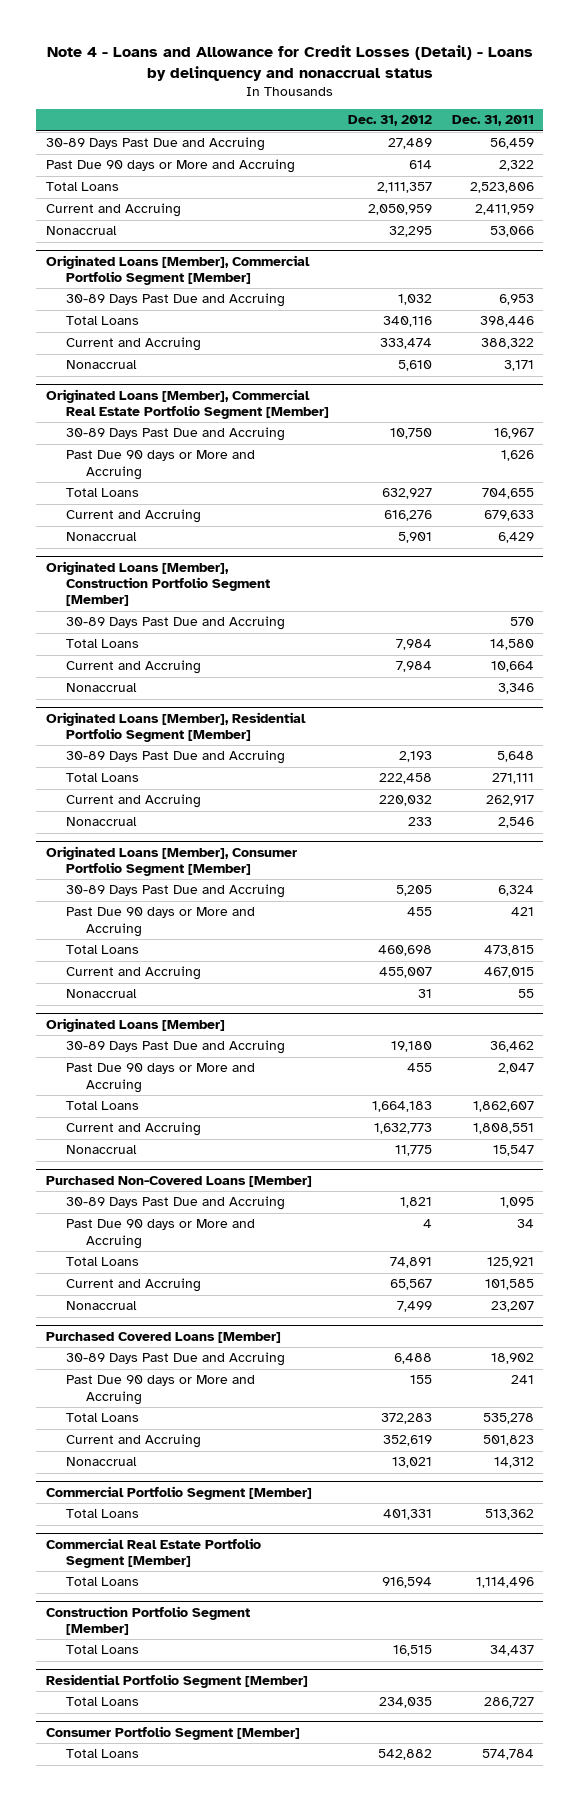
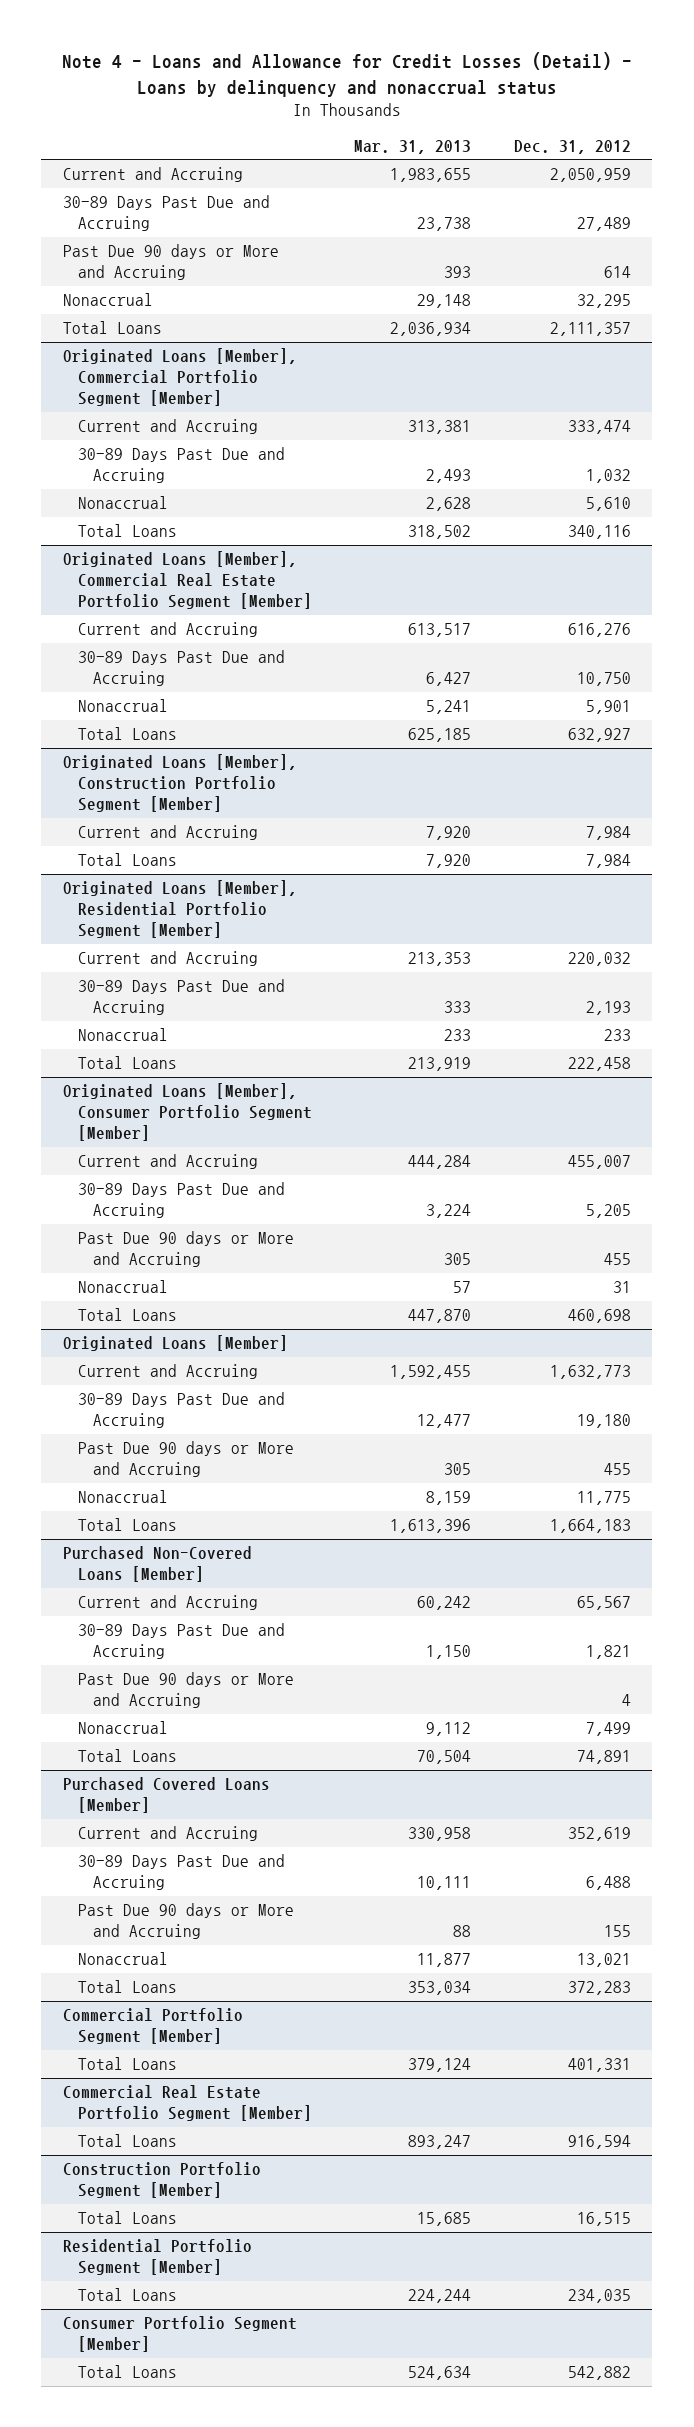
[451,115,534,127] Dec. 31, 2011 -> none
none -> [354,139,472,154] Mar. 31, 2013
[45,203,181,218] Current and Accruing -> [62,167,243,183] Current and Accruing
[45,182,119,192] Total Loans -> [62,321,162,335] Total Loans
[65,293,285,308] 30-89 Days Past Due and Accruing -> [77,447,285,484] 30-89 Days Past Due and Accruing
[65,316,139,326] Total Loans -> [77,524,177,538] Total Loans
[65,450,255,480] Past Due 90 days or More and Accruing -> none
[65,427,285,442] 30-89 Days Past Due and Accruing -> [77,650,285,687] 30-89 Days Past Due and Accruing
[65,488,139,498] Total Loans -> [77,727,177,741] Total Loans
[65,616,285,631] 30-89 Days Past Due and Accruing -> none
[65,683,137,693] Nonaccrual -> none
[65,639,139,649] Total Loans -> [77,853,177,867] Total Loans
[65,750,285,765] 30-89 Days Past Due and Accruing -> [77,979,285,1016] 30-89 Days Past Due and Accruing
[65,773,139,783] Total Loans -> [77,1056,177,1070] Total Loans
[65,966,201,981] Current and Accruing -> [77,1154,258,1170] Current and Accruing
[65,945,139,955] Total Loans -> [77,1308,177,1322] Total Loans
[65,1122,201,1137] Current and Accruing -> [77,1364,258,1380] Current and Accruing
[65,1101,139,1111] Total Loans -> [77,1518,177,1532] Total Loans
[65,1278,201,1293] Current and Accruing -> [77,1595,258,1611] Current and Accruing
[65,1257,139,1267] Total Loans -> [77,1749,177,1763] Total Loans
[65,1434,201,1449] Current and Accruing -> [77,1826,258,1842] Current and Accruing
[65,1413,139,1423] Total Loans -> [77,1980,177,1994] Total Loans

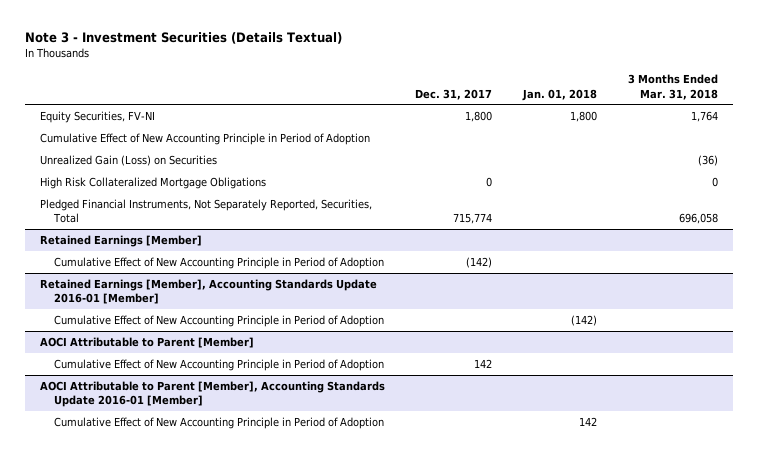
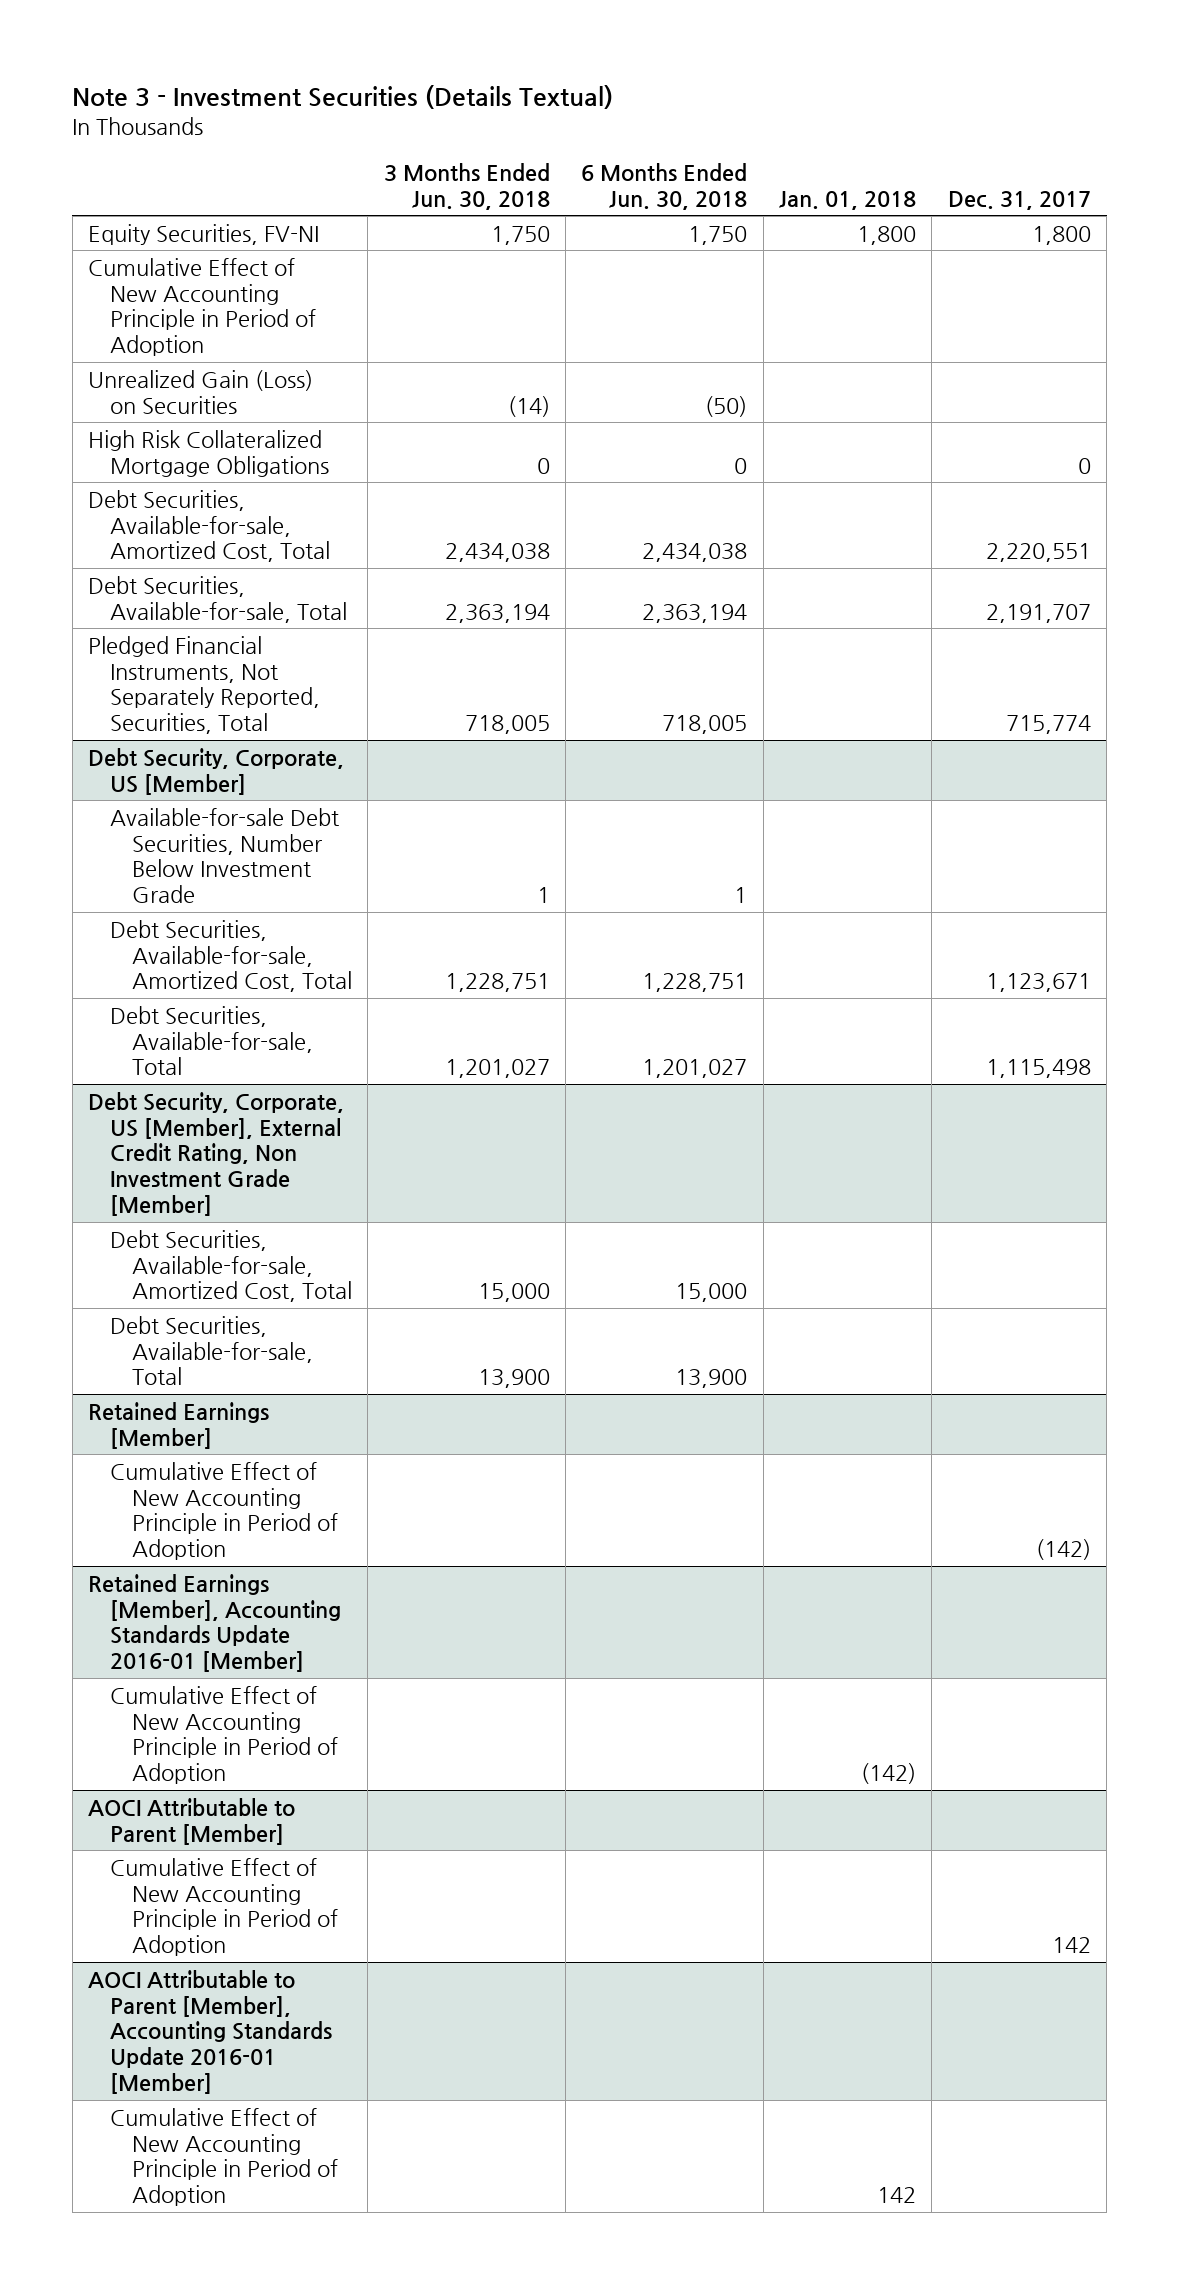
[627,74,718,100] 3 Months Ended Mar. 31, 2018 -> none
none -> [383,162,550,210] 3 Months Ended Jun. 30, 2018
none -> [581,162,748,210] 6 Months Ended Jun. 30, 2018
none -> [87,489,330,563] Debt Securities, Available-for-sale, Amortized Cost, Total
none -> [87,575,347,623] Debt Securities, Available-for-sale, Total
none -> [87,747,344,795] Debt Security, Corporate, US [Member]
none -> [109,807,339,904] Available-for-sale Debt Securities, Number Below Investment Grade
none -> [109,919,352,993] Debt Securities, Available-for-sale, Amortized Cost, Total
none -> [109,1005,313,1076] Debt Securities, Available-for-sale, Total
none -> [87,1091,344,1217] Debt Security, Corporate, US [Member], External Credit Rating, Non Investment Grade [Member]
none -> [109,1229,352,1303] Debt Securities, Available-for-sale, Amortized Cost, Total
none -> [109,1315,313,1386] Debt Securities, Available-for-sale, Total

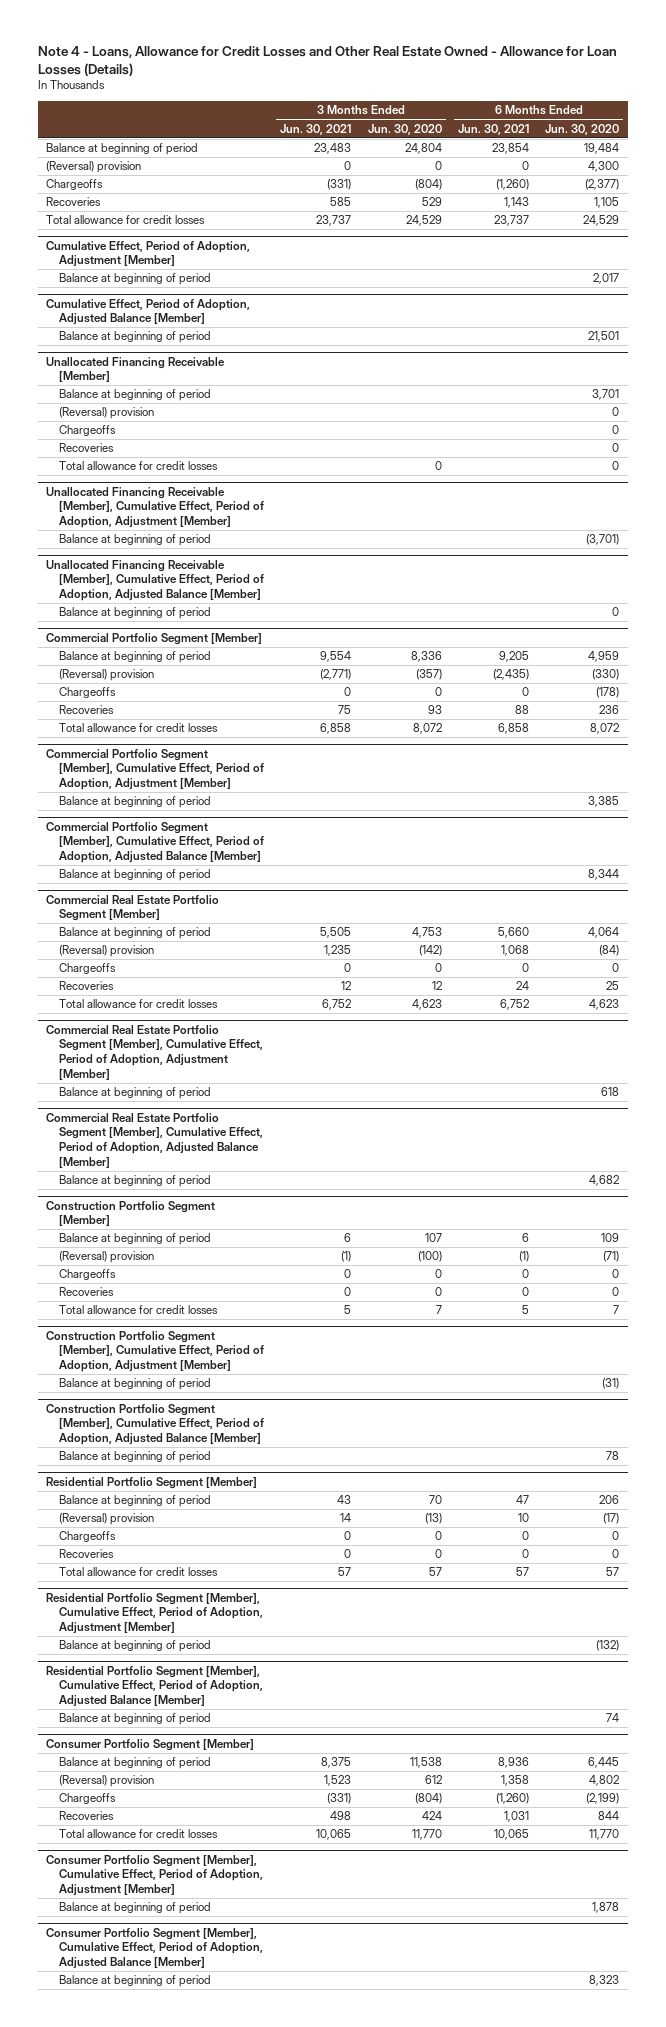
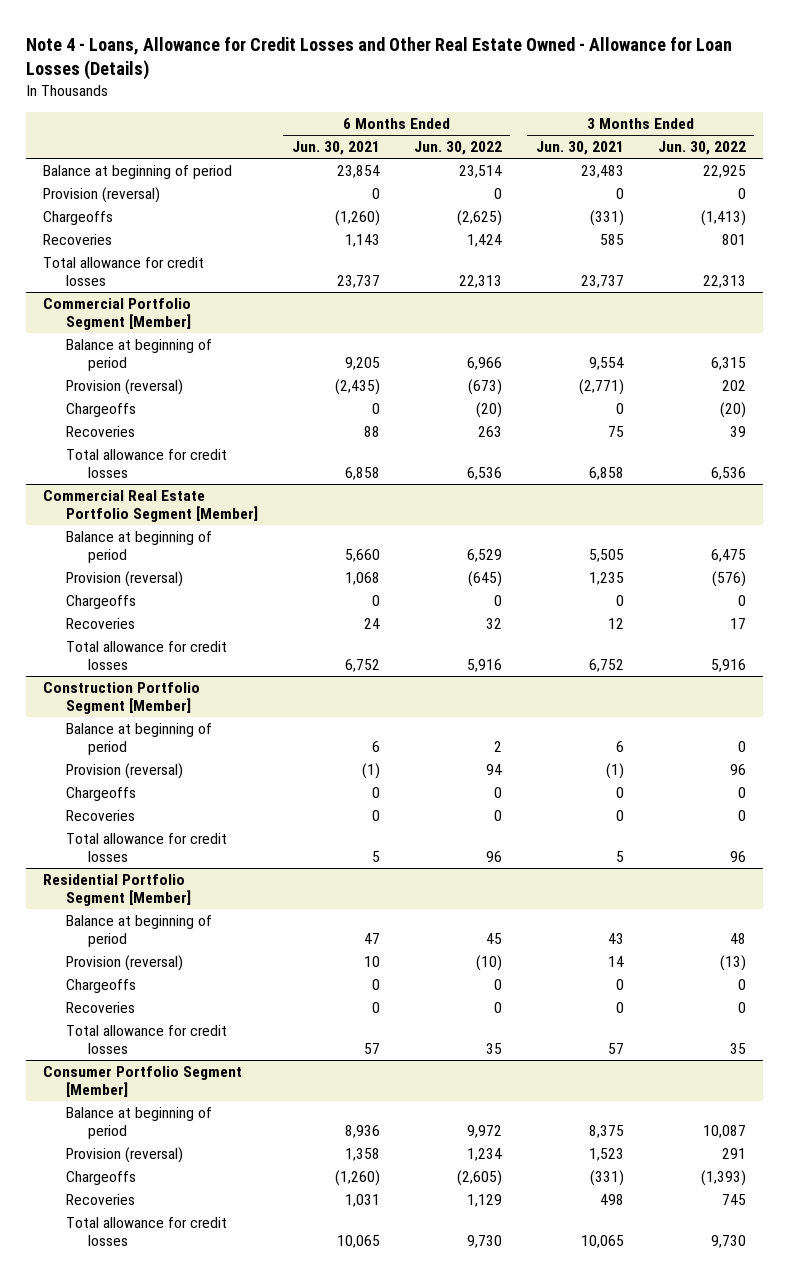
[367,123,442,135] Jun. 30, 2020 -> none
[545,123,620,135] Jun. 30, 2020 -> none
none -> [413,141,502,156] Jun. 30, 2022
none -> [657,141,746,156] Jun. 30, 2022
[46,161,142,174] (Reversal) provision -> [43,187,161,204] Provision (reversal)
[46,240,251,268] Cumulative Effect, Period of Adoption, Adjustment [Member] -> none
[58,273,211,286] Balance at beginning of period -> none
[46,298,251,326] Cumulative Effect, Period of Adoption, Adjusted Balance [Member] -> none
[58,331,211,344] Balance at beginning of period -> none
[46,356,226,383] Unallocated Financing Receivable [Member] -> none
[58,389,211,402] Balance at beginning of period -> none
[58,407,154,420] (Reversal) provision -> none
[58,425,116,437] Chargeoffs -> none
[58,443,114,453] Recoveries -> none
[58,461,218,471] Total allowance for credit losses -> none
[46,486,264,529] Unallocated Financing Receivable [Member], Cumulative Effect, Period of Adoption, Adjustment [Member] -> none
[58,534,211,547] Balance at beginning of period -> none
[46,559,264,602] Unallocated Financing Receivable [Member], Cumulative Effect, Period of Adoption, Adjusted Balance [Member] -> none
[58,607,211,620] Balance at beginning of period -> none
[58,669,154,682] (Reversal) provision -> [65,379,183,396] Provision (reversal)
[46,748,264,791] Commercial Portfolio Segment [Member], Cumulative Effect, Period of Adoption, Adjustment [Member] -> none
[58,796,211,809] Balance at beginning of period -> none
[46,821,264,864] Commercial Portfolio Segment [Member], Cumulative Effect, Period of Adoption, Adjusted Balance [Member] -> none
[58,869,211,882] Balance at beginning of period -> none
[58,945,154,958] (Reversal) provision -> [65,571,183,588] Provision (reversal)
[46,1024,263,1080] Commercial Real Estate Portfolio Segment [Member], Cumulative Effect, Period of Adoption, Adjustment [Member] -> none
[58,1087,211,1100] Balance at beginning of period -> none
[46,1112,263,1168] Commercial Real Estate Portfolio Segment [Member], Cumulative Effect, Period of Adoption, Adjusted Balance [Member] -> none
[58,1175,211,1188] Balance at beginning of period -> none
[58,1251,154,1264] (Reversal) provision -> [65,763,183,780] Provision (reversal)
[46,1330,264,1373] Construction Portfolio Segment [Member], Cumulative Effect, Period of Adoption, Adjustment [Member] -> none
[58,1378,211,1391] Balance at beginning of period -> none
[46,1403,264,1446] Construction Portfolio Segment [Member], Cumulative Effect, Period of Adoption, Adjusted Balance [Member] -> none
[58,1451,211,1464] Balance at beginning of period -> none
[58,1513,154,1526] (Reversal) provision -> [65,955,183,972] Provision (reversal)
[46,1592,263,1635] Residential Portfolio Segment [Member], Cumulative Effect, Period of Adoption, Adjustment [Member] -> none
[58,1640,211,1653] Balance at beginning of period -> none
[46,1665,263,1708] Residential Portfolio Segment [Member], Cumulative Effect, Period of Adoption, Adjusted Balance [Member] -> none
[58,1713,211,1726] Balance at beginning of period -> none
[58,1775,154,1788] (Reversal) provision -> [65,1147,183,1164] Provision (reversal)
[46,1854,263,1897] Consumer Portfolio Segment [Member], Cumulative Effect, Period of Adoption, Adjustment [Member] -> none
[58,1902,211,1915] Balance at beginning of period -> none
[46,1927,263,1970] Consumer Portfolio Segment [Member], Cumulative Effect, Period of Adoption, Adjusted Balance [Member] -> none
[58,1975,211,1988] Balance at beginning of period -> none

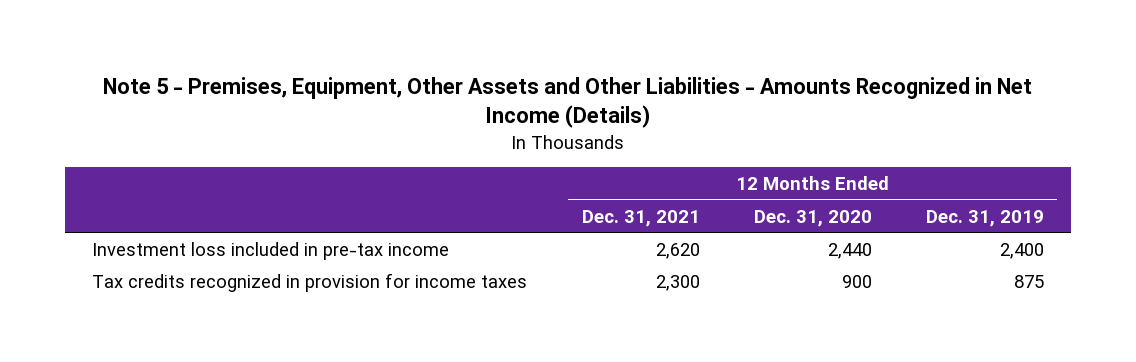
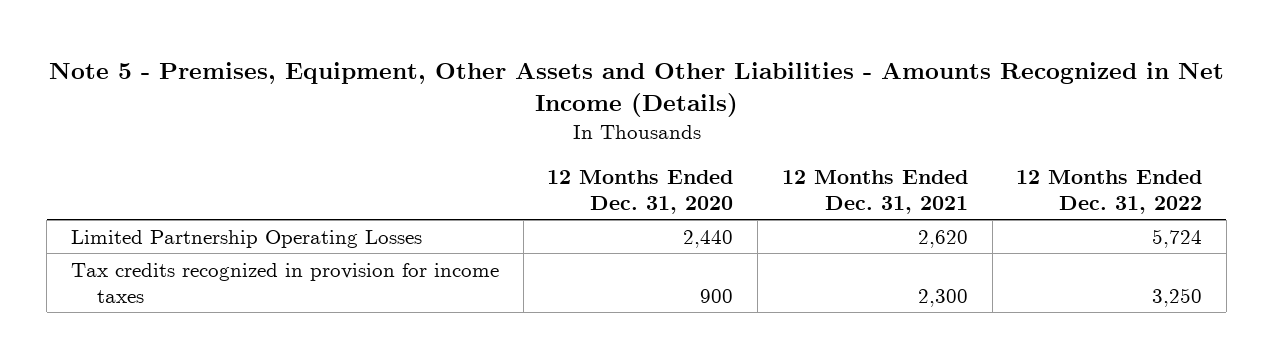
[925,209,1044,227] Dec. 31, 2019 -> none
none -> [1016,169,1203,214] 12 Months Ended Dec. 31, 2022
[92,241,450,260] Investment loss included in pre-tax income -> [71,229,423,248] Limited Partnership Operating Losses

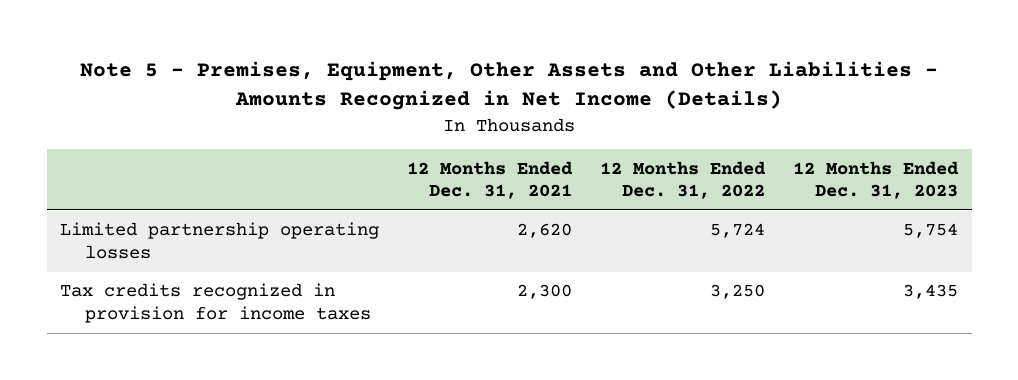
[547,169,734,214] 12 Months Ended Dec. 31, 2020 -> none
none -> [792,160,959,200] 12 Months Ended Dec. 31, 2023
[71,229,423,248] Limited Partnership Operating Losses -> [60,222,380,260] Limited partnership operating losses

